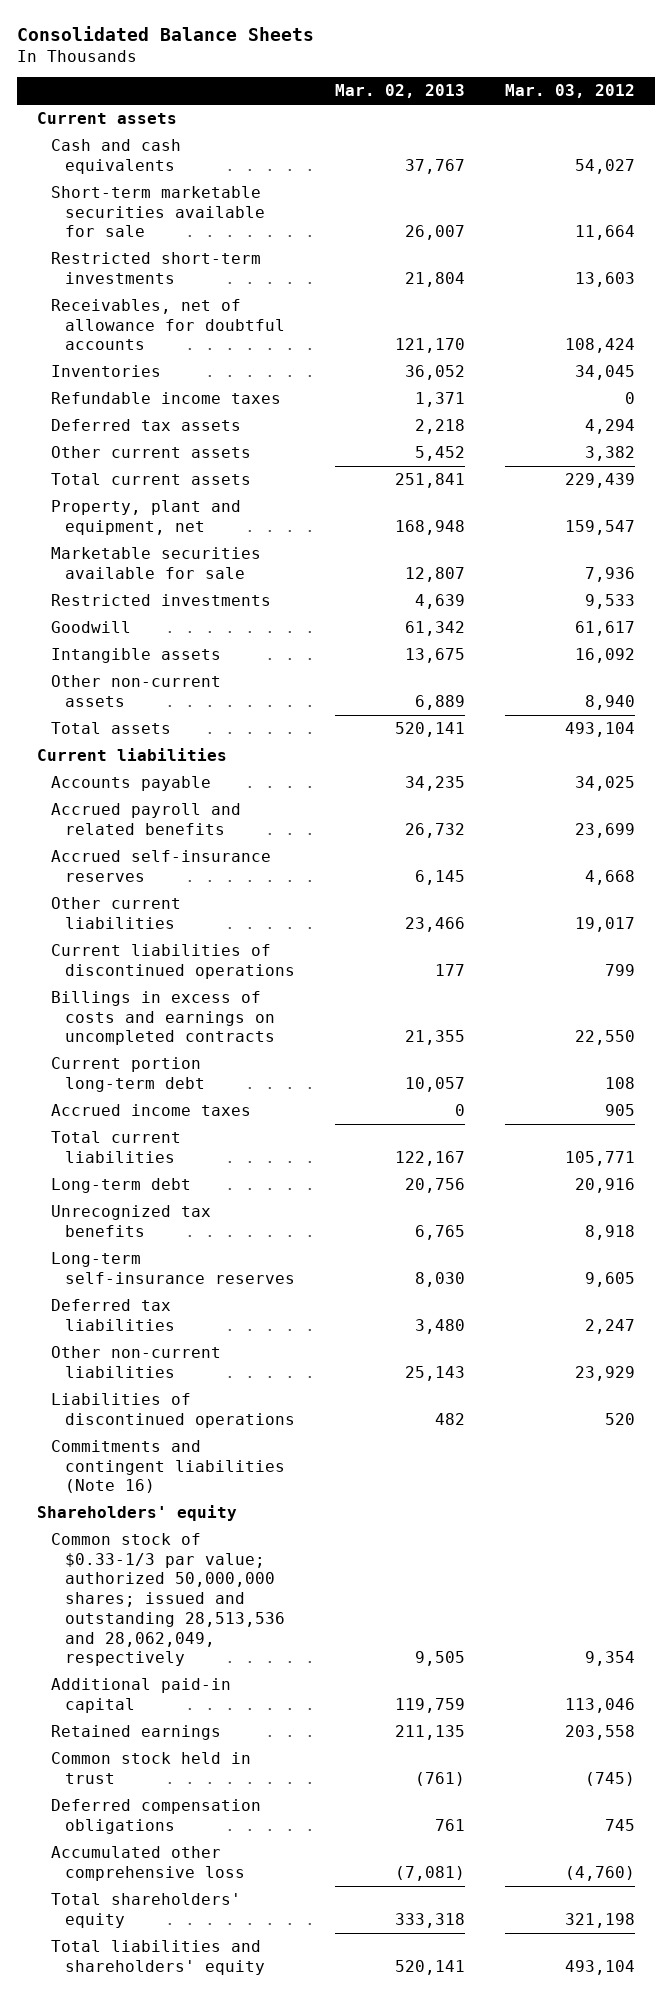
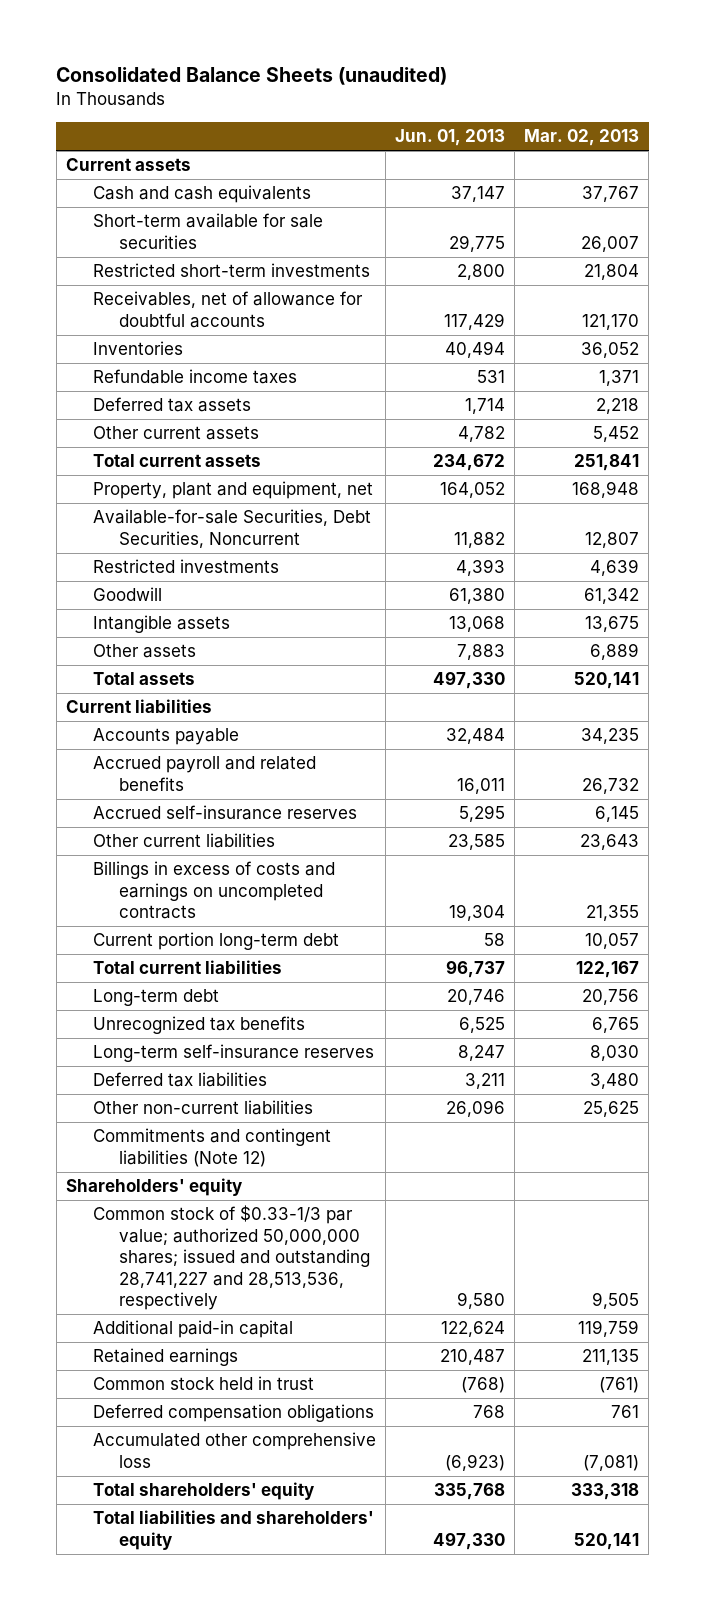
[16,25,314,41] Consolidated Balance Sheets -> [56,67,448,86] Consolidated Balance Sheets (unaudited)
[504,84,635,99] Mar. 03, 2012 -> none
none -> [394,129,505,147] Jun. 01, 2013
[50,186,265,238] Short-term marketable securities available for sale -> [92,213,323,249] Short-term available for sale securities
[50,547,261,579] Marketable securities available for sale -> [92,509,371,548] Available-for-sale Securities, Debt Securities, Noncurrent
[50,675,221,707] Other non-current assets -> [92,644,196,659] Other assets
[50,944,295,979] Current liabilities of discontinued operations -> none
[404,916,465,932] 23,466 -> [580,834,640,851] 23,643
[50,1104,251,1117] Accrued income taxes -> none
[50,1393,295,1428] Liabilities of discontinued operations -> none
[404,1365,465,1381] 25,143 -> [583,1101,640,1118] 25,625
[50,1440,285,1494] Commitments and contingent liabilities (Note 16) -> [92,1128,331,1167] Commitments and contingent liabilities (Note 12)
[50,1533,285,1667] Common stock of $0.33-1/3 par value; authorized 50,000,000 shares; issued and outstanding 28,513,536 and 28,062,049, respectively -> [92,1205,371,1311] Common stock of $0.33-1/3 par value; authorized 50,000,000 shares; issued and outstanding 28,741,227 and 28,513,536, respectively

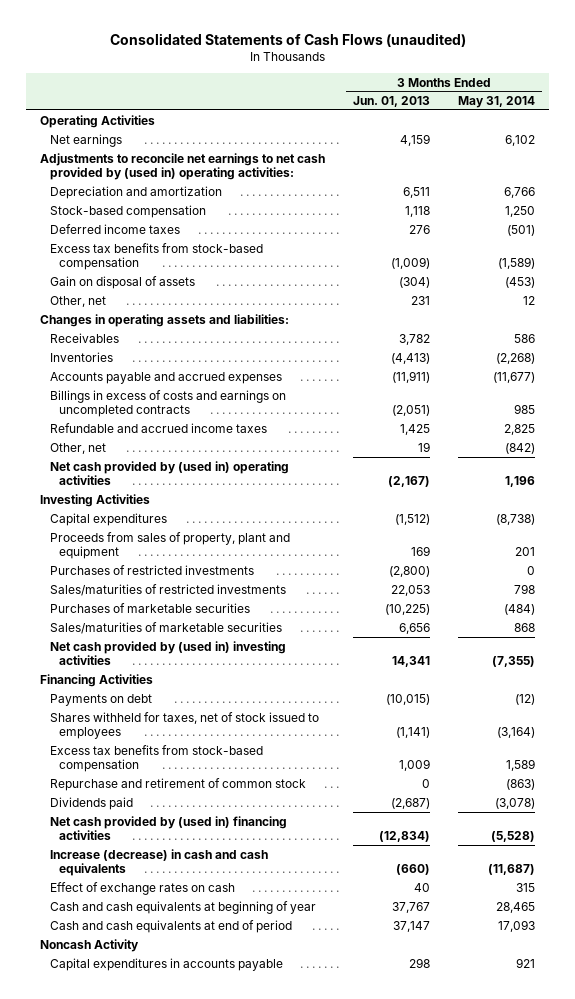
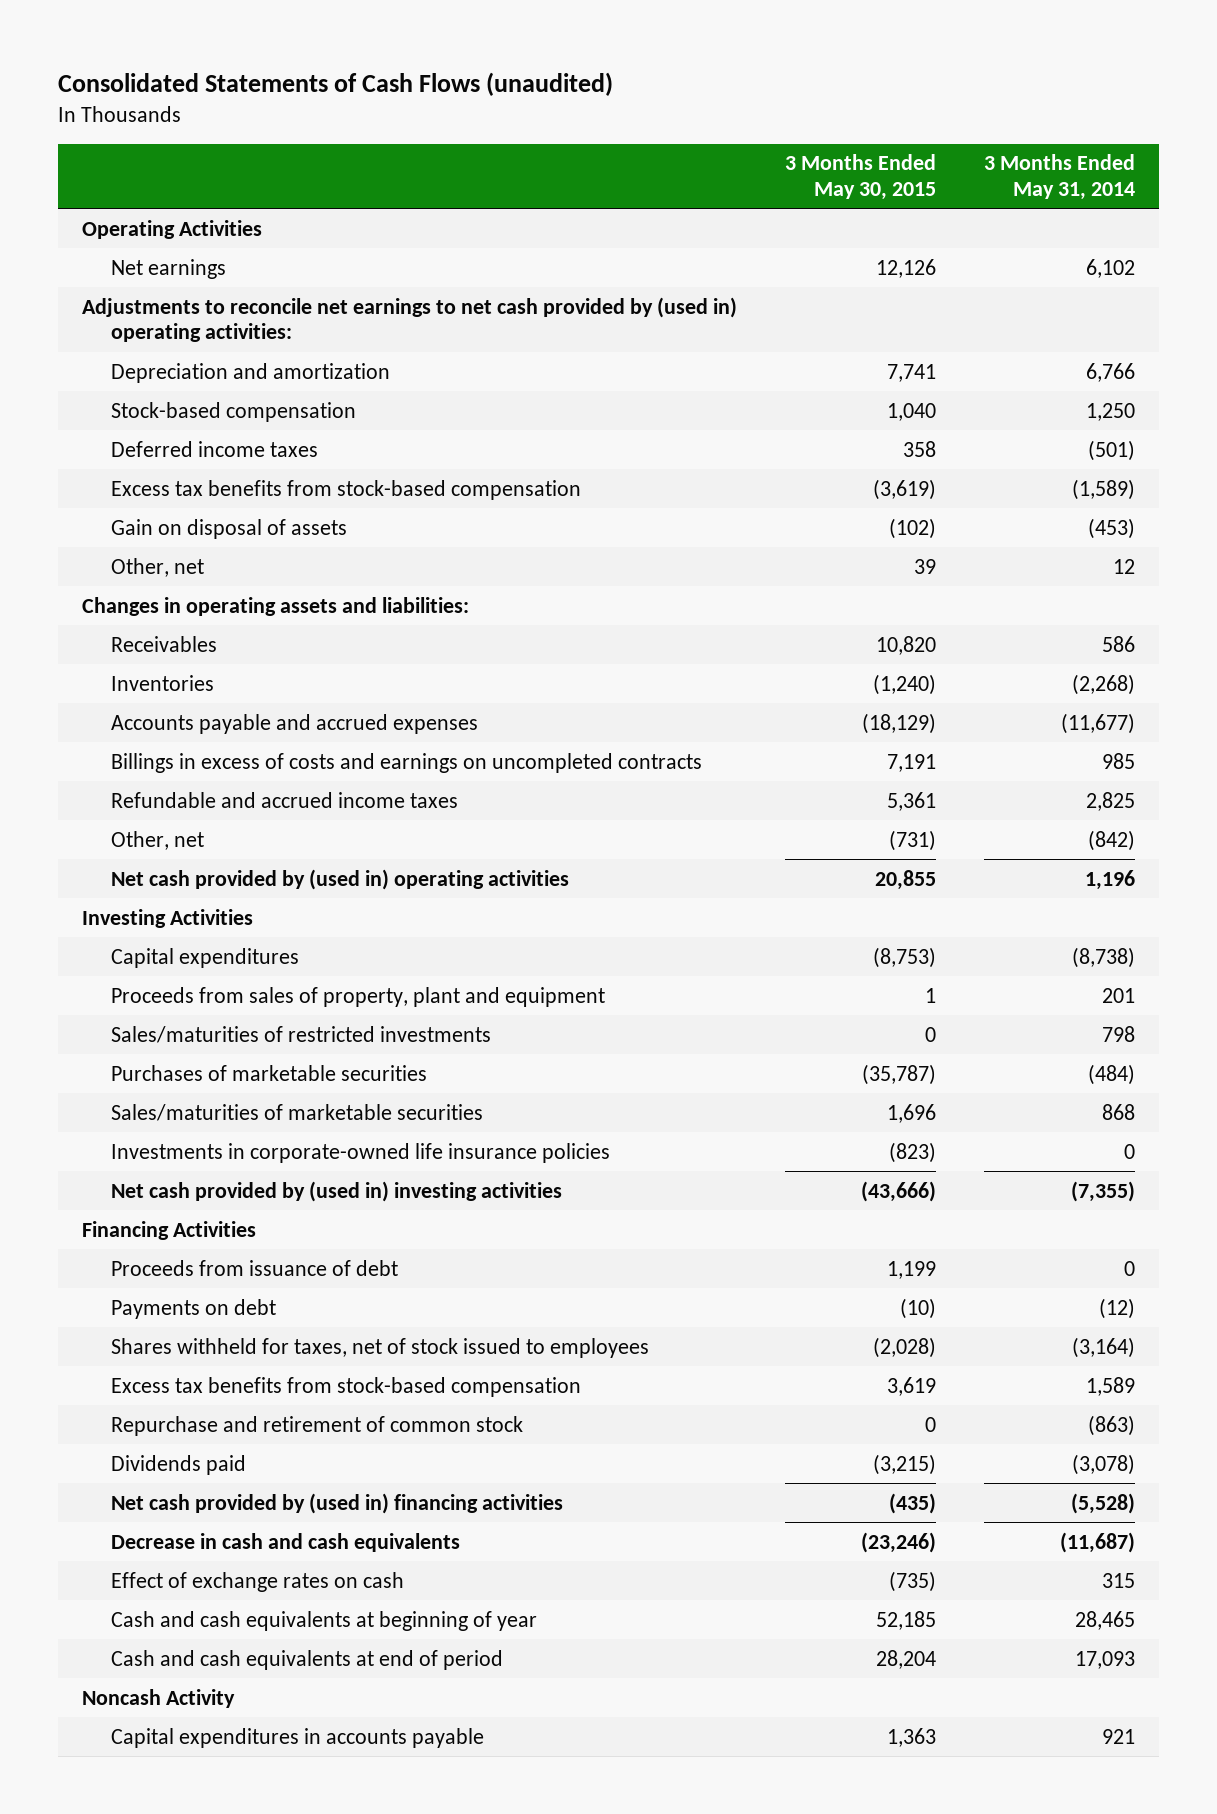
[353,96,431,108] Jun. 01, 2013 -> none
none -> [785,154,937,201] 3 Months Ended May 30, 2015
[49,564,254,575] Purchases of restricted investments -> none
none -> [110,1142,610,1163] Investments in corporate-owned life insurance policies
none -> [110,1259,398,1276] Proceeds from issuance of debt
[49,848,268,877] Increase (decrease) in cash and cash equivalents -> [110,1532,460,1552] Decrease in cash and cash equivalents

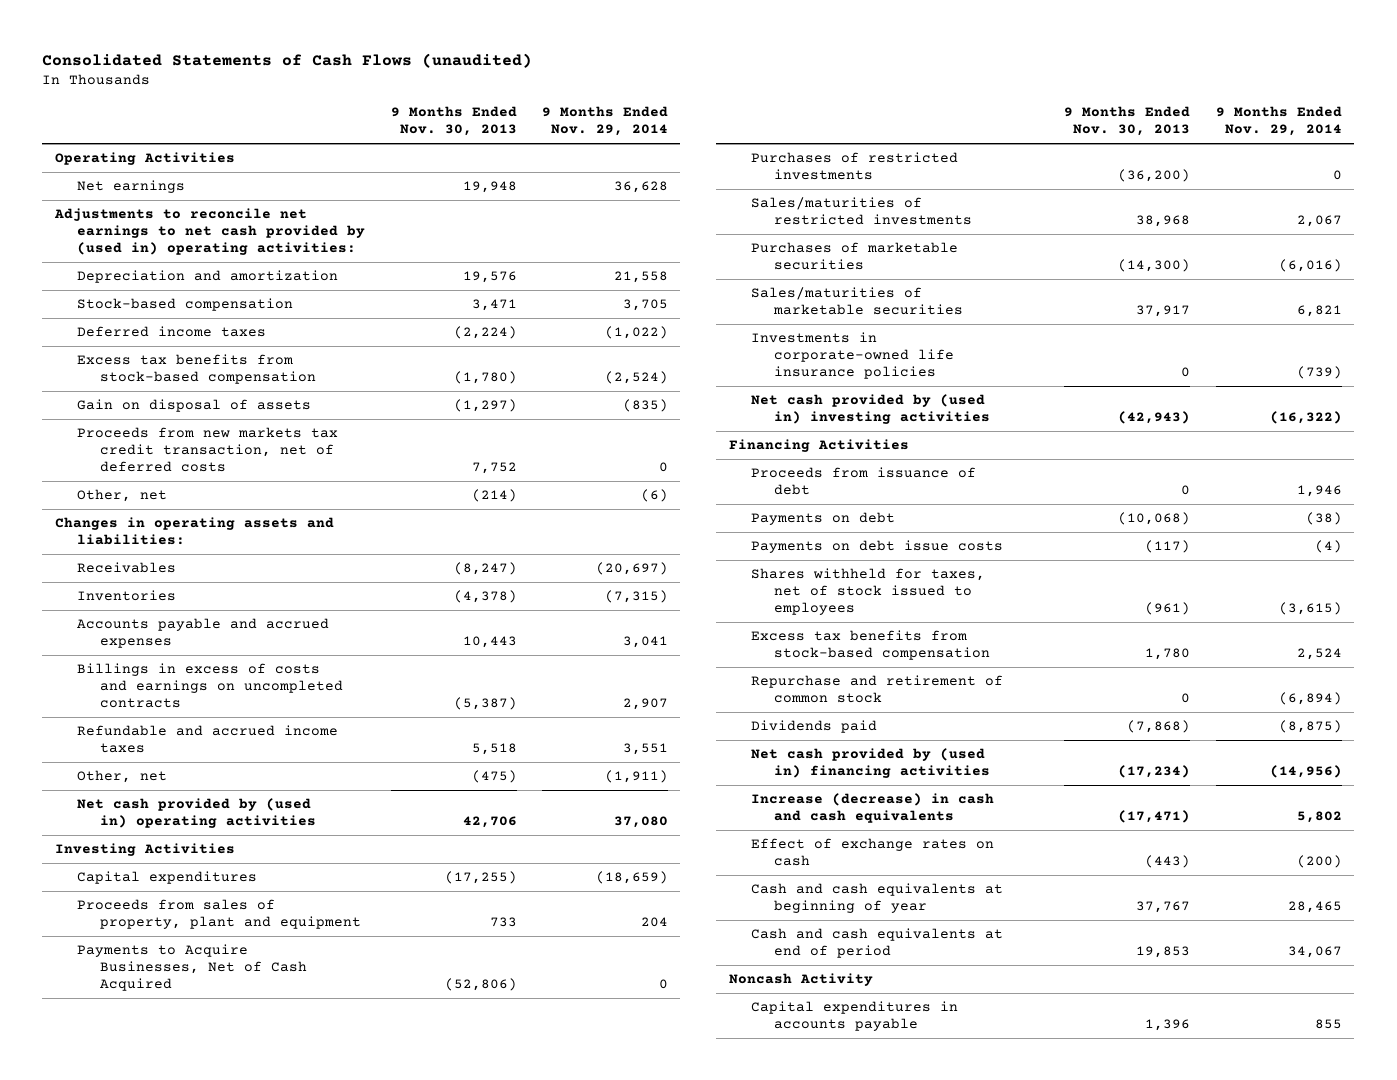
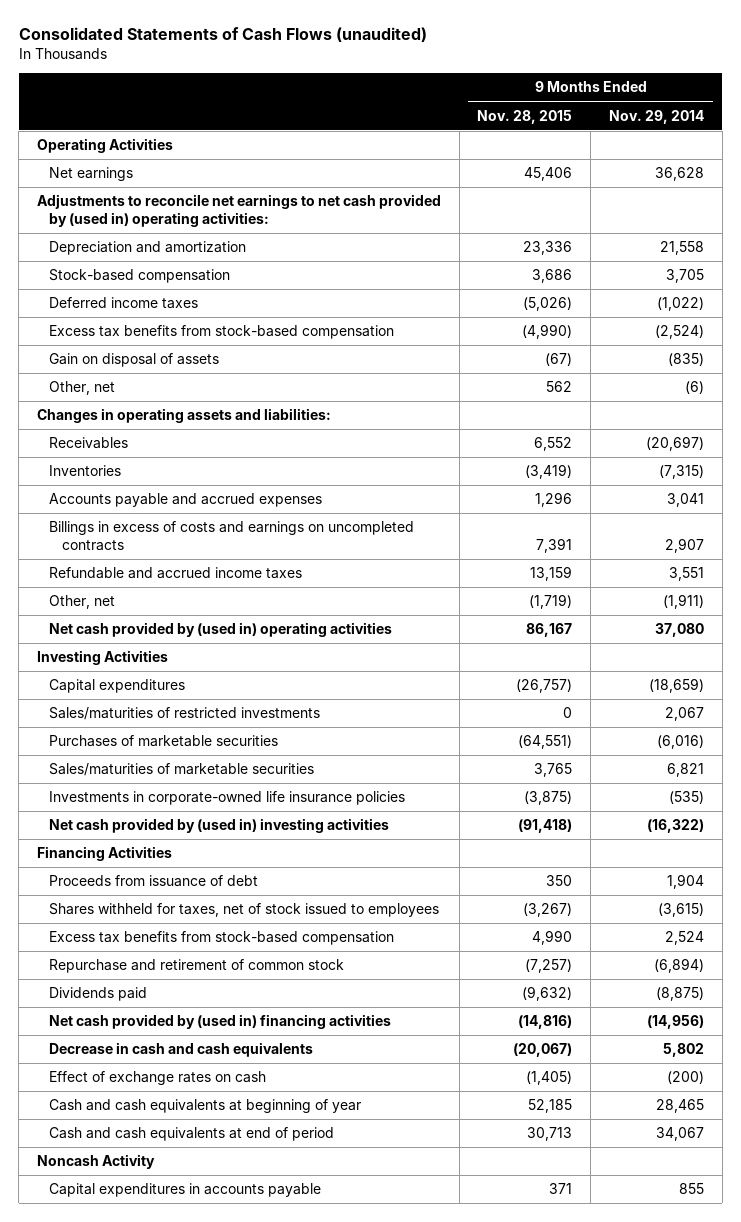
[390,106,517,137] 9 Months Ended Nov. 30, 2013 -> none
none -> [477,109,573,124] Nov. 28, 2015
[77,427,339,472] Proceeds from new markets tax credit transaction, net of deferred costs -> none
[77,899,361,929] Proceeds from sales of property, plant and equipment -> none
[77,944,307,991] Payments to Acquire Businesses, Net of Cash Acquired -> none
[751,152,959,180] Purchases of restricted investments -> none
[1296,365,1342,379] (739) -> [668,791,704,805] (535)
[751,512,896,526] Payments on debt -> none
[751,540,1004,554] Payments on debt issue costs -> none
[1296,484,1342,497] 1,946 -> [666,874,704,890] 1,904
[751,793,995,823] Increase (decrease) in cash and cash equivalents -> [49,1042,314,1058] Decrease in cash and cash equivalents

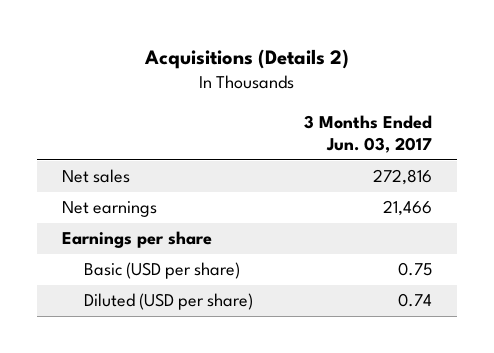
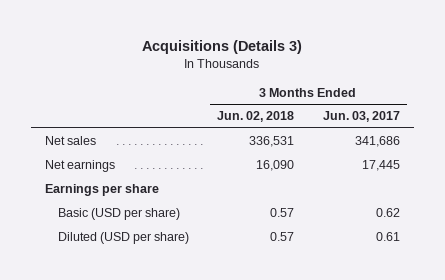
[144,49,350,70] Acquisitions (Details 2) -> [142,39,303,54] Acquisitions (Details 3)
none -> [217,111,295,123] Jun. 02, 2018
[372,169,432,186] 272,816 -> [354,136,400,148] 341,686
[382,200,432,217] 21,466 -> [361,160,400,172] 17,445
[397,262,432,277] 0.75 -> [375,208,400,218] 0.62
[397,293,432,308] 0.74 -> [375,232,400,242] 0.61

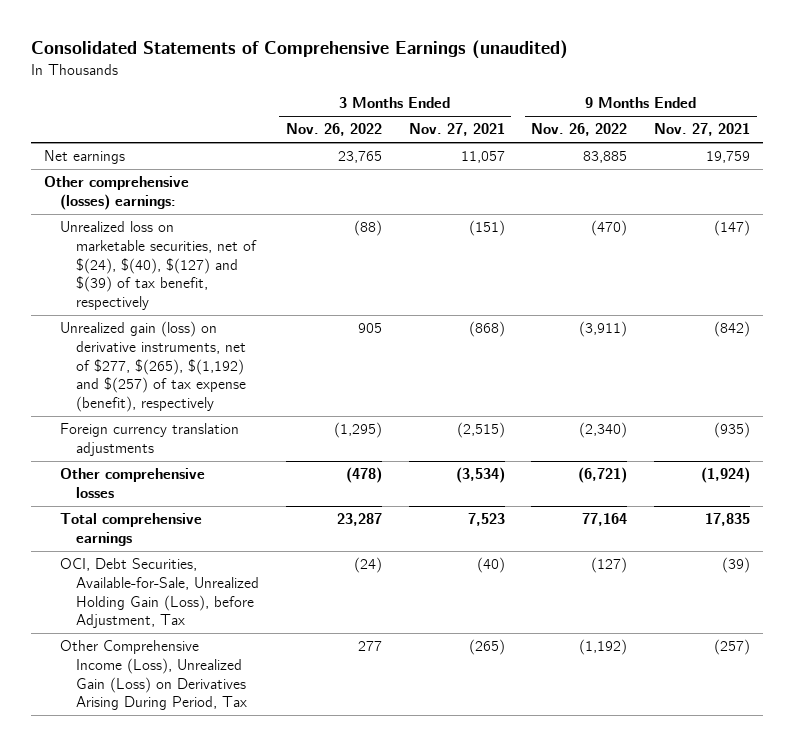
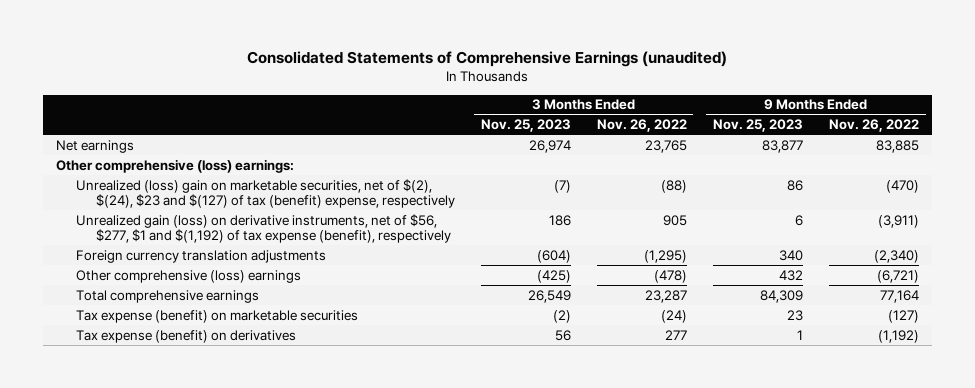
[408,123,505,137] Nov. 27, 2021 -> none
[653,123,750,137] Nov. 27, 2021 -> none
none -> [480,118,571,132] Nov. 25, 2023
none -> [712,118,803,132] Nov. 25, 2023
[44,176,190,210] Other comprehensive (losses) earnings: -> [55,158,294,173] Other comprehensive (loss) earnings:
[60,221,258,311] Unrealized loss on marketable securities, net of $(24), $(40), $(127) and $(39) of tax benefit, respectively -> [75,178,455,209] Unrealized (loss) gain on marketable securities, net of $(2), $(24), $23 and $(127) of tax (benefit) expense, respectively
[60,321,247,413] Unrealized gain (loss) on derivative instruments, net of $277, $(265), $(1,192) and $(257) of tax expense (benefit), respectively -> [75,213,451,244] Unrealized gain (loss) on derivative instruments, net of $56, $277, $1 and $(1,192) of tax expense (benefit), respectively
[60,468,206,498] Other comprehensive losses -> [75,269,301,283] Other comprehensive (loss) earnings
[60,558,260,629] OCI, Debt Securities, Available-for-Sale, Unrealized Holding Gain (Loss), before Adjustment, Tax -> [75,309,358,323] Tax expense (benefit) on marketable securities
[60,640,248,711] Other Comprehensive Income (Loss), Unrealized Gain (Loss) on Derivatives Arising During Period, Tax -> [75,329,296,343] Tax expense (benefit) on derivatives

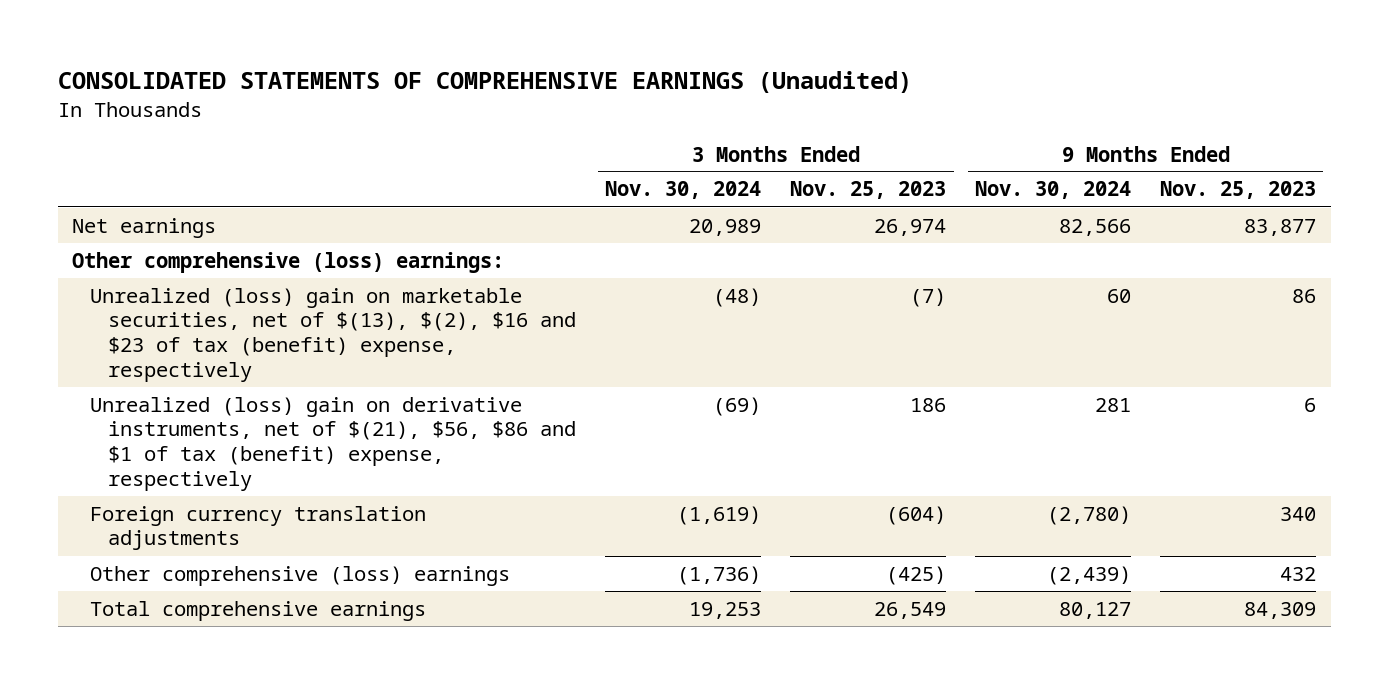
[247,51,728,68] Consolidated Statements of Comprehensive Earnings (unaudited) -> [57,71,912,94] CONSOLIDATED STATEMENTS OF COMPREHENSIVE EARNINGS (Unaudited)
[596,118,687,132] Nov. 26, 2022 -> none
[828,118,919,132] Nov. 26, 2022 -> none
none -> [605,181,762,200] Nov. 30, 2024
none -> [975,181,1132,200] Nov. 30, 2024
[75,178,455,209] Unrealized (loss) gain on marketable securities, net of $(2), $(24), $23 and $(127) of tax (benefit) expense, respectively -> [90,287,577,382] Unrealized (loss) gain on marketable securities, net of $(13), $(2), $16 and $23 of tax (benefit) expense, respectively
[75,213,451,244] Unrealized gain (loss) on derivative instruments, net of $56, $277, $1 and $(1,192) of tax expense (benefit), respectively -> [90,396,577,491] Unrealized (loss) gain on derivative instruments, net of $(21), $56, $86 and $1 of tax (benefit) expense, respectively
[75,309,358,323] Tax expense (benefit) on marketable securities -> none
[75,329,296,343] Tax expense (benefit) on derivatives -> none

